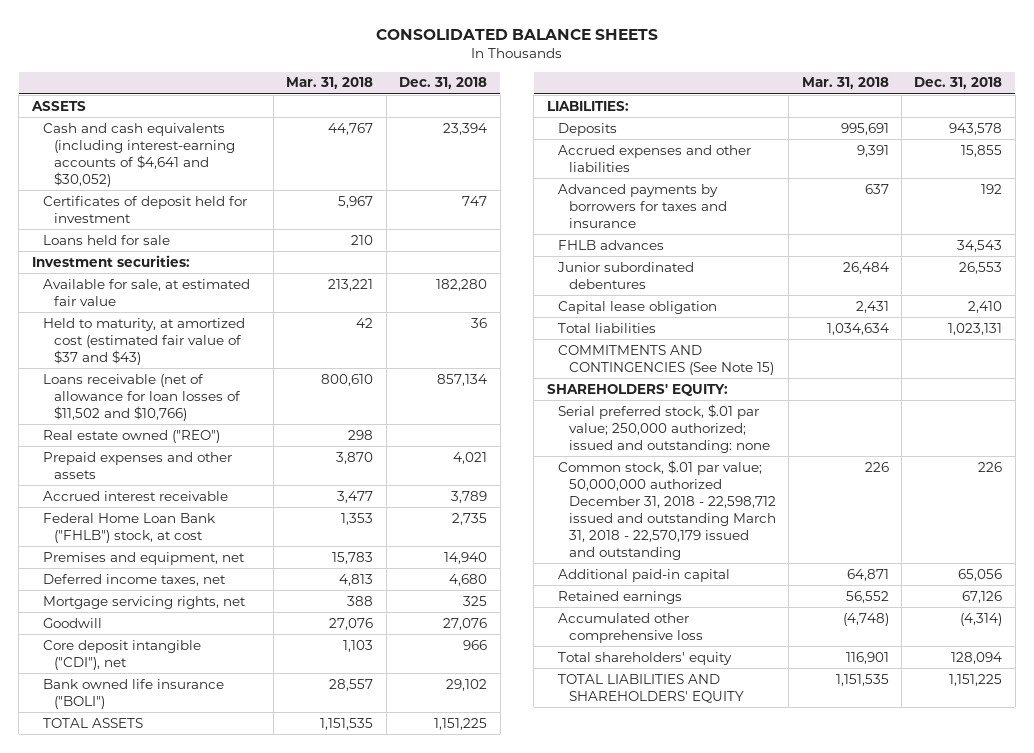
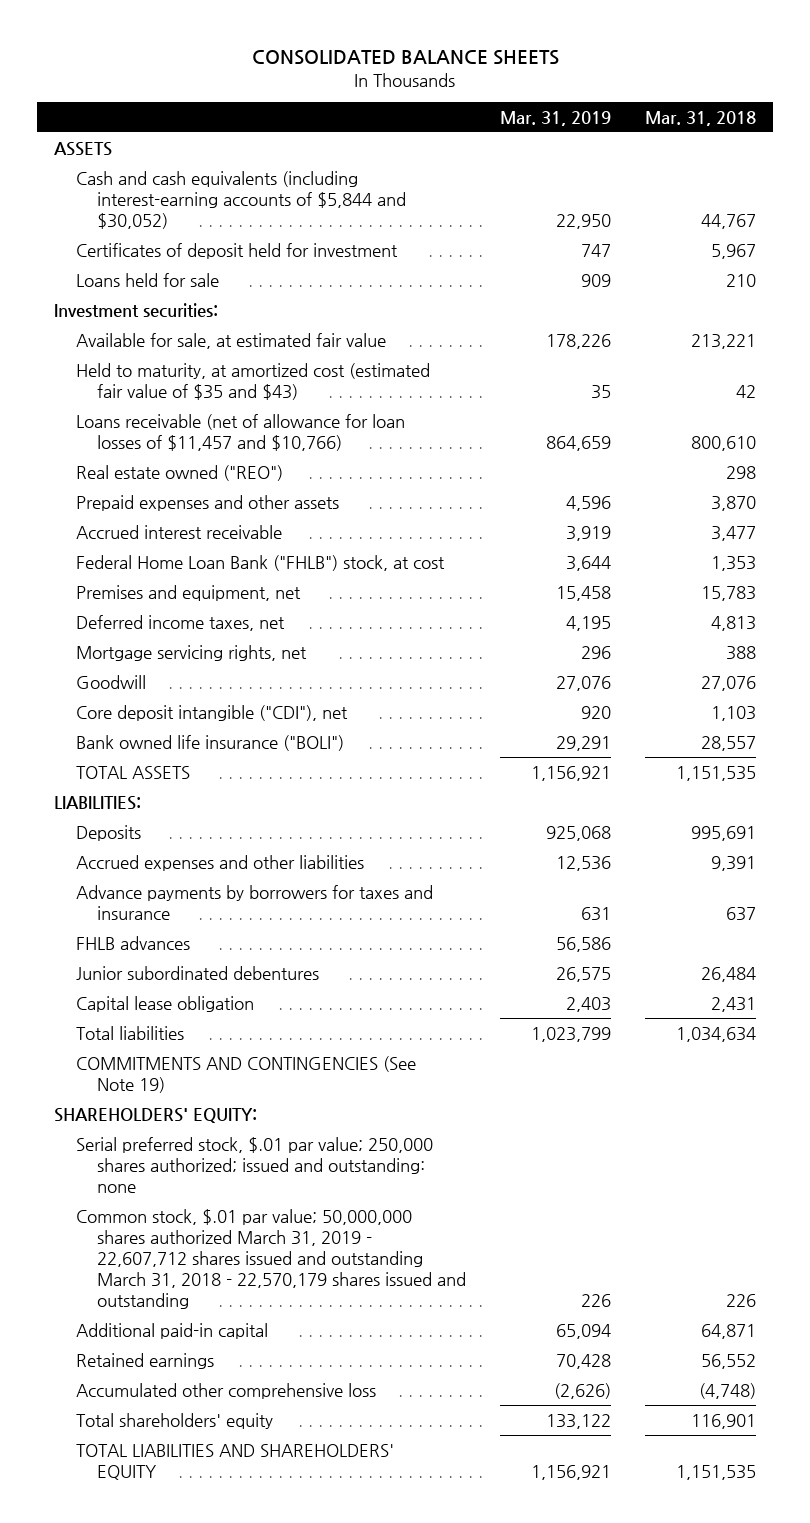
[399,77,488,90] Dec. 31, 2018 -> none
none -> [499,110,611,126] Mar. 31, 2019
[42,122,235,187] Cash and cash equivalents (including interest-earning accounts of $4,641 and $30,052) -> [75,170,406,229] Cash and cash equivalents (including interest-earning accounts of $5,844 and $30,052)
[42,317,245,365] Held to maturity, at amortized cost (estimated fair value of $37 and $43) -> [75,362,430,400] Held to maturity, at amortized cost (estimated fair value of $35 and $43)
[42,373,241,421] Loans receivable (net of allowance for loan losses of $11,502 and $10,766) -> [75,413,405,451] Loans receivable (net of allowance for loan losses of $11,457 and $10,766)
[557,183,727,228] Advanced payments by borrowers for taxes and insurance -> [75,884,433,920] Advance payments by borrowers for taxes and insurance
[557,344,774,375] COMMITMENTS AND CONTINGENCIES (See Note 15) -> [75,1055,416,1093] COMMITMENTS AND CONTINGENCIES (See Note 19)
[557,403,770,453] Serial preferred stock, $.01 par value; 250,000 authorized; issued and outstanding: none -> [75,1136,433,1193] Serial preferred stock, $.01 par value; 250,000 shares authorized; issued and outstanding: none
[557,459,776,561] Common stock, $.01 par value; 50,000,000 authorized December 31, 2018 - 22,598,712 issued and outstanding March 31, 2018 - 22,570,179 issued and outstanding -> [75,1208,466,1309] Common stock, $.01 par value; 50,000,000 shares authorized March 31, 2019 - 22,607,712 shares issued and outstanding March 31, 2018 - 22,570,179 shares issued and outstanding

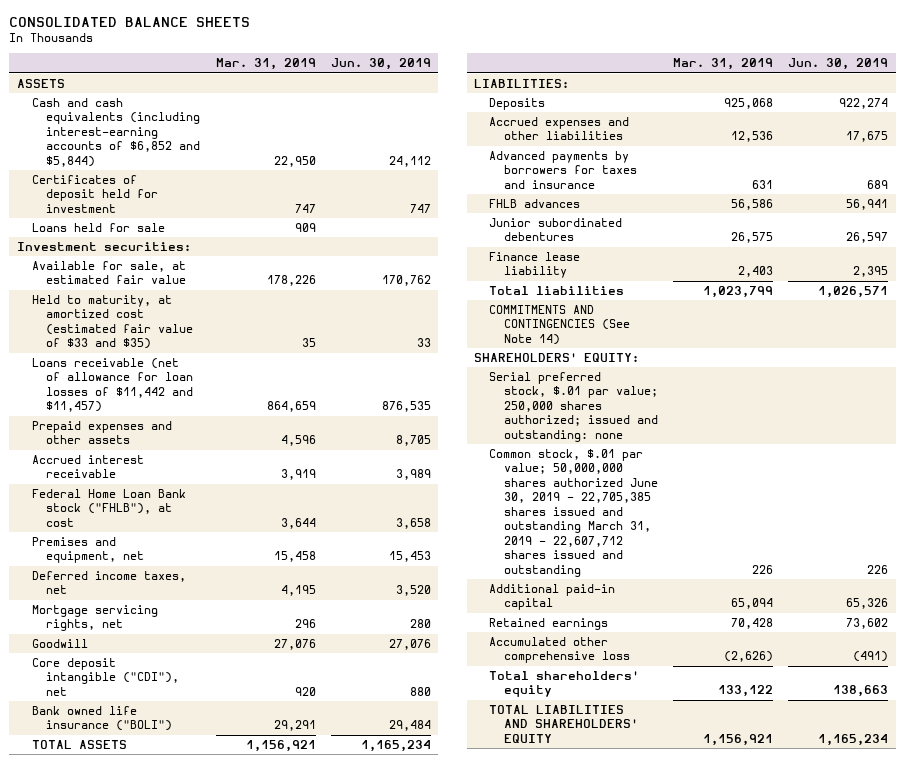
[644,110,756,126] Mar. 31, 2018 -> none
none -> [330,58,431,71] Jun. 30, 2019
[75,170,406,229] Cash and cash equivalents (including interest-earning accounts of $5,844 and $30,052) -> [31,97,201,167] Cash and cash equivalents (including interest-earning accounts of $6,852 and $5,844)
[75,464,283,481] Real estate owned ("REO") -> none
[75,362,430,400] Held to maturity, at amortized cost (estimated fair value of $35 and $43) -> [31,294,194,350] Held to maturity, at amortized cost (estimated fair value of $33 and $35)
[75,413,405,451] Loans receivable (net of allowance for loan losses of $11,457 and $10,766) -> [31,357,194,413] Loans receivable (net of allowance for loan losses of $11,442 and $11,457)
[75,554,445,571] Federal Home Loan Bank ("FHLB") stock, at cost -> [31,488,186,527] Federal Home Loan Bank stock ("FHLB"), at cost
[75,884,433,920] Advance payments by borrowers for taxes and insurance -> [489,150,637,189] Advanced payments by borrowers for taxes and insurance
[75,995,254,1012] Capital lease obligation -> [489,251,581,279] Finance lease liability
[75,1055,416,1093] COMMITMENTS AND CONTINGENCIES (See Note 19) -> [489,304,630,345] COMMITMENTS AND CONTINGENCIES (See Note 14)
[75,1208,466,1309] Common stock, $.01 par value; 50,000,000 shares authorized March 31, 2019 - 22,607,712 shares issued and outstanding March 31, 2018 - 22,570,179 shares issued and outstanding -> [489,448,658,577] Common stock, $.01 par value; 50,000,000 shares authorized June 30, 2019 - 22,705,385 shares issued and outstanding March 31, 2019 - 22,607,712 shares issued and outstanding

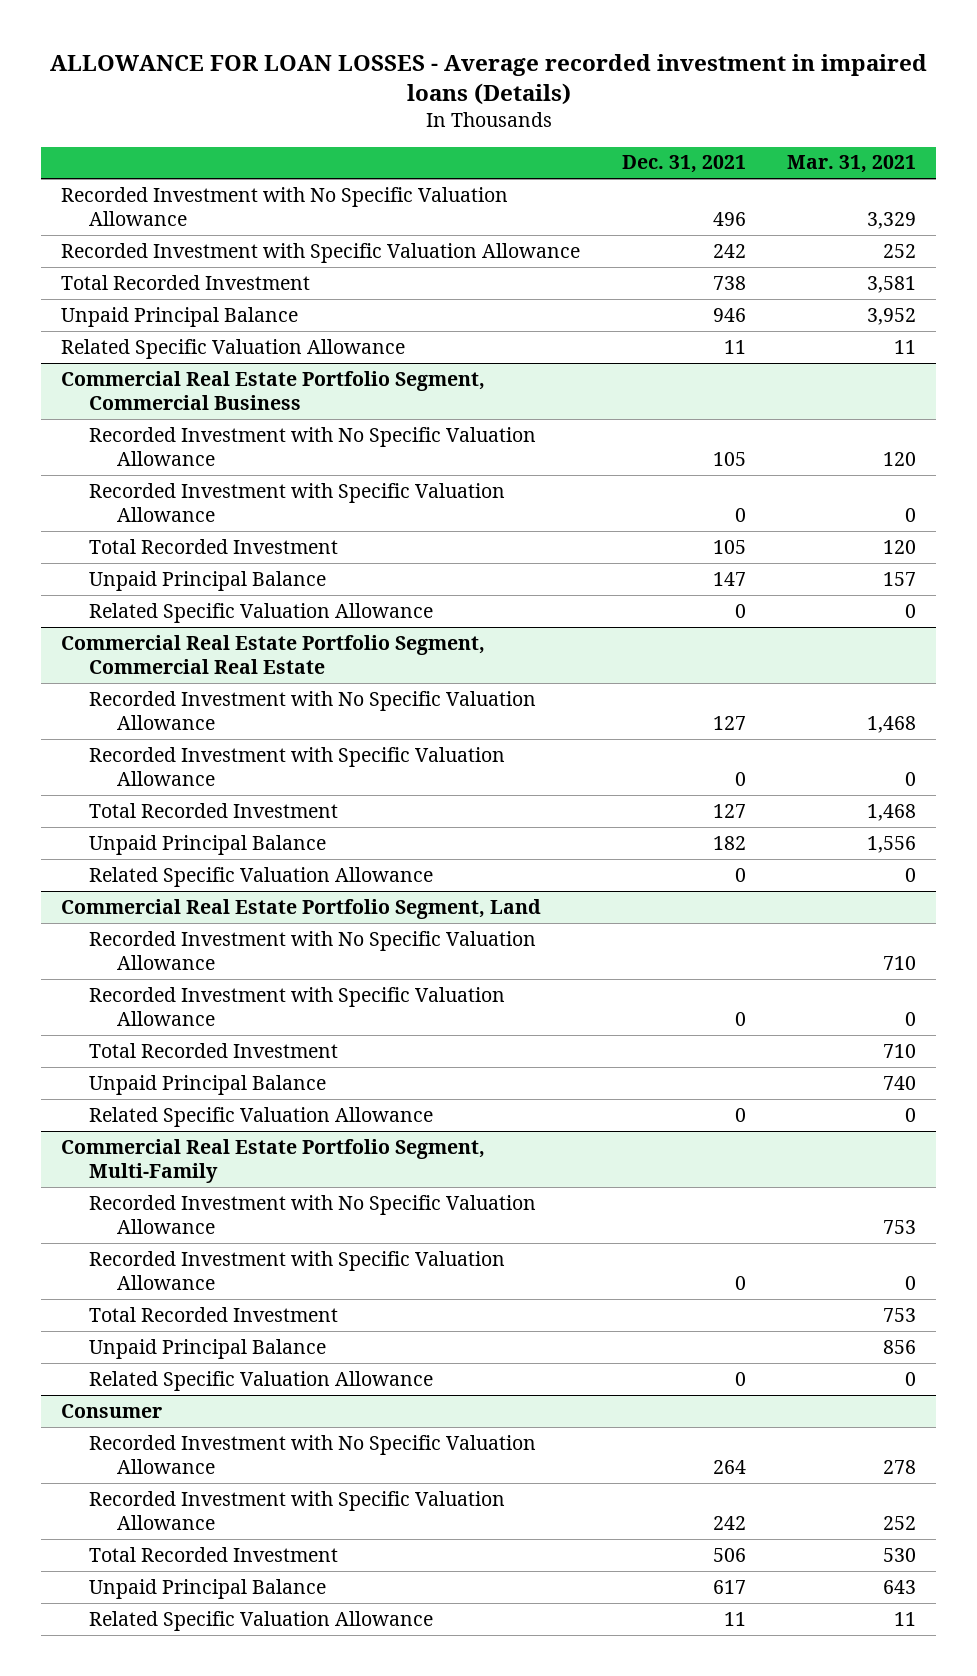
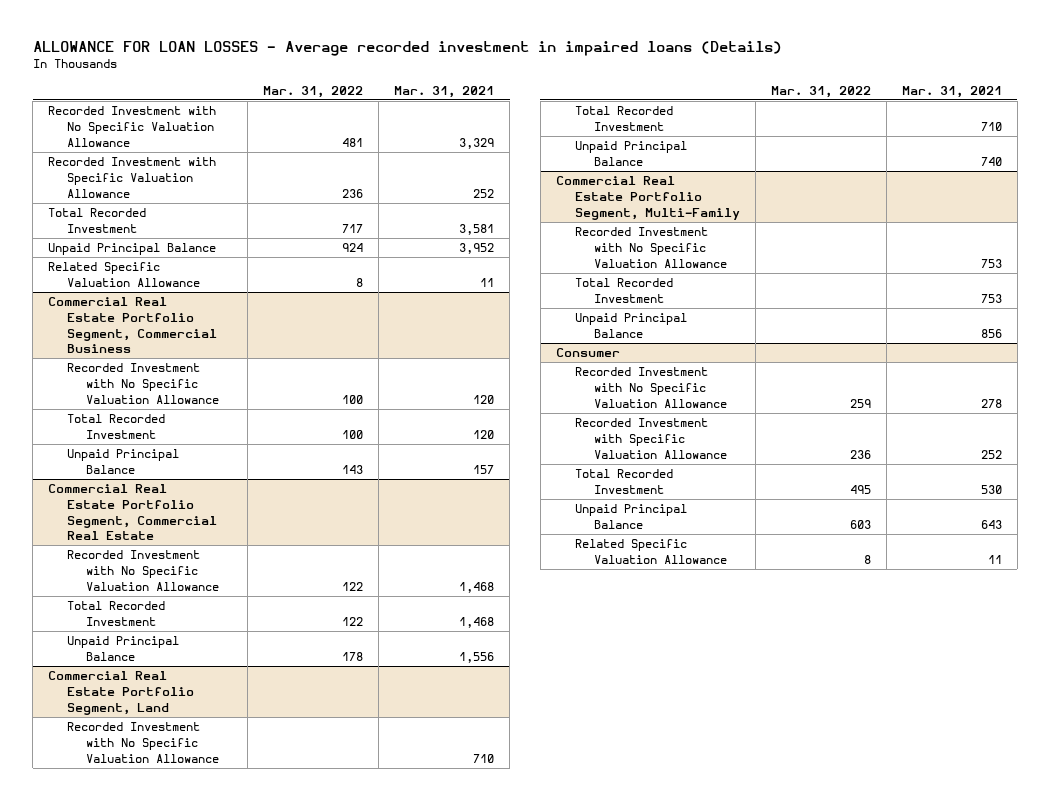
[621,155,746,174] Dec. 31, 2021 -> none
none -> [263,85,364,98] Mar. 31, 2022
[89,482,506,523] Recorded Investment with Specific Valuation Allowance -> none
[89,602,434,623] Related Specific Valuation Allowance -> none
[89,746,506,787] Recorded Investment with Specific Valuation Allowance -> none
[89,866,434,887] Related Specific Valuation Allowance -> none
[89,986,506,1027] Recorded Investment with Specific Valuation Allowance -> none
[89,1106,434,1127] Related Specific Valuation Allowance -> none
[89,1250,506,1291] Recorded Investment with Specific Valuation Allowance -> none
[89,1370,434,1391] Related Specific Valuation Allowance -> none

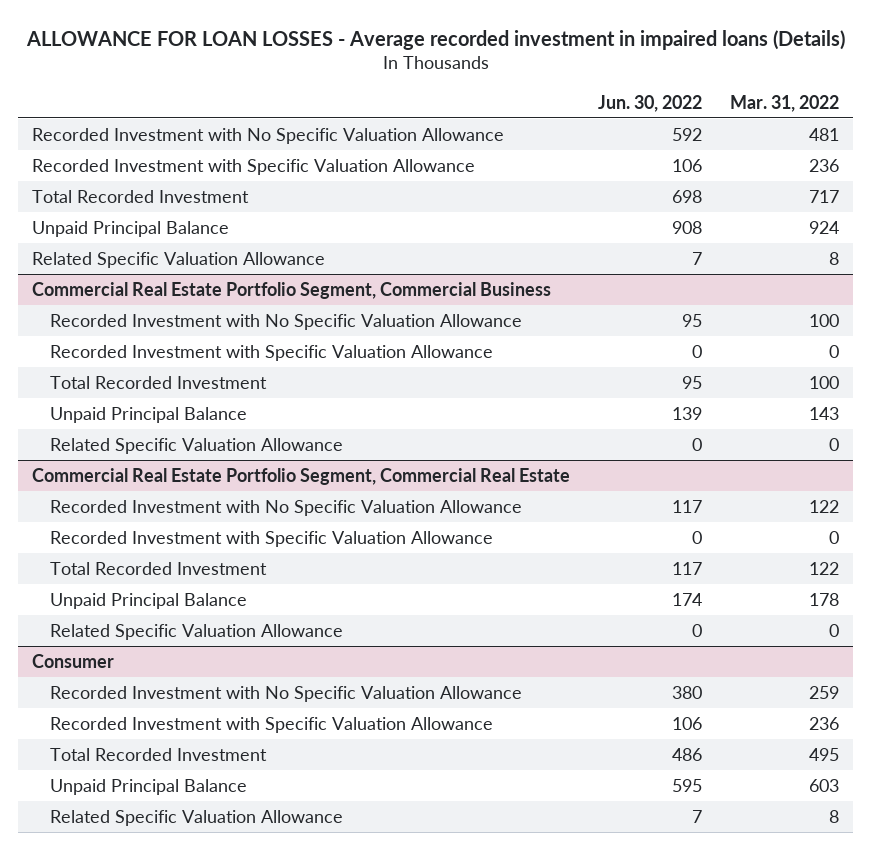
[394,85,495,98] Mar. 31, 2021 -> none
none -> [598,94,703,112] Jun. 30, 2022
none -> [49,344,493,361] Recorded Investment with Specific Valuation Allowance
none -> [49,437,343,454] Related Specific Valuation Allowance
none -> [49,530,493,547] Recorded Investment with Specific Valuation Allowance
[48,671,195,715] Commercial Real Estate Portfolio Segment, Land -> none
[67,722,220,763] Recorded Investment with No Specific Valuation Allowance -> none
[574,106,673,131] Total Recorded Investment -> none
[574,141,687,166] Unpaid Principal Balance -> none
[555,176,740,220] Commercial Real Estate Portfolio Segment, Multi-Family -> none
[574,227,727,268] Recorded Investment with No Specific Valuation Allowance -> none
[574,278,673,303] Total Recorded Investment -> none
[574,313,687,338] Unpaid Principal Balance -> none
none -> [49,623,343,640] Related Specific Valuation Allowance

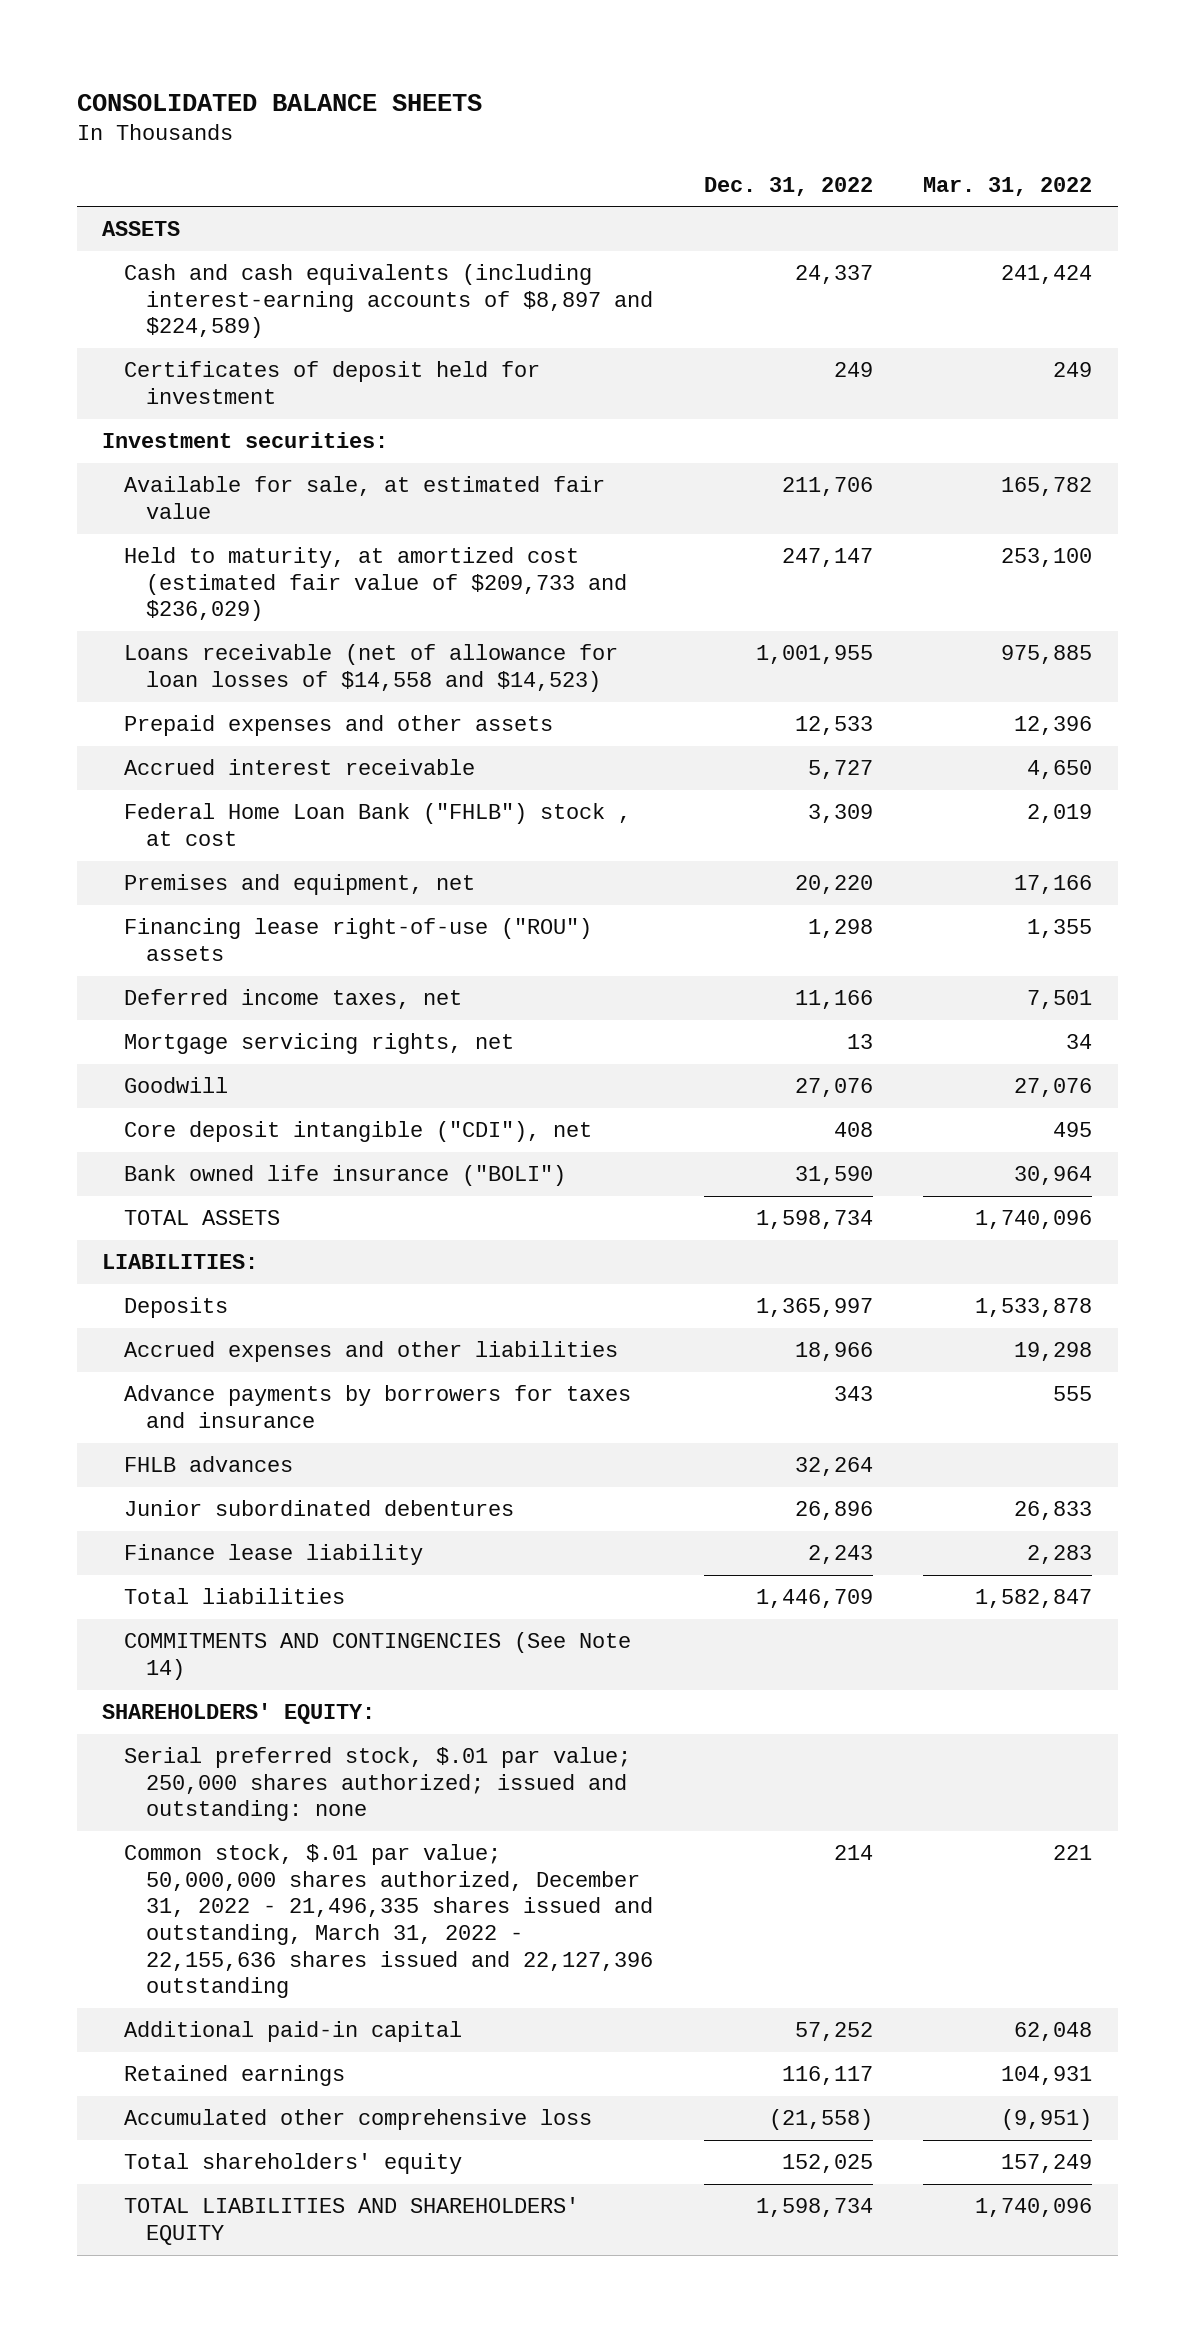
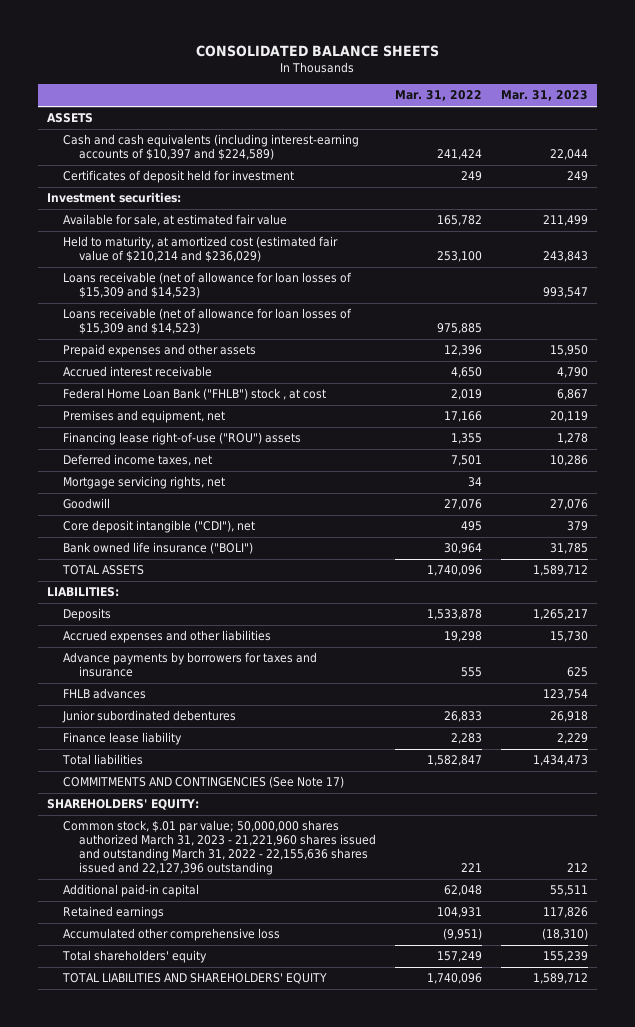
[703,176,873,196] Dec. 31, 2022 -> none
none -> [500,90,588,102] Mar. 31, 2023
[123,264,653,339] Cash and cash equivalents (including interest-earning accounts of $8,897 and $224,589) -> [62,134,359,161] Cash and cash equivalents (including interest-earning accounts of $10,397 and $224,589)
[123,547,627,622] Held to maturity, at amortized cost (estimated fair value of $209,733 and $236,029) -> [62,236,338,263] Held to maturity, at amortized cost (estimated fair value of $210,214 and $236,029)
none -> [62,272,352,299] Loans receivable (net of allowance for loan losses of $15,309 and $14,523)
[123,644,618,692] Loans receivable (net of allowance for loan losses of $14,558 and $14,523) -> [62,308,352,335] Loans receivable (net of allowance for loan losses of $15,309 and $14,523)
[123,1632,631,1680] COMMITMENTS AND CONTINGENCIES (See Note 14) -> [62,776,344,789] COMMITMENTS AND CONTINGENCIES (See Note 17)
[123,1747,631,1822] Serial preferred stock, $.01 par value; 250,000 shares authorized; issued and outstanding: none -> none
[123,1844,653,1999] Common stock, $.01 par value; 50,000,000 shares authorized, December 31, 2022 - 21,496,335 shares issued and outstanding, March 31, 2022 - 22,155,636 shares issued and 22,127,396 outstanding -> [62,820,376,876] Common stock, $.01 par value; 50,000,000 shares authorized March 31, 2023 - 21,221,960 shares issued and outstanding March 31, 2022 - 22,155,636 shares issued and 22,127,396 outstanding

